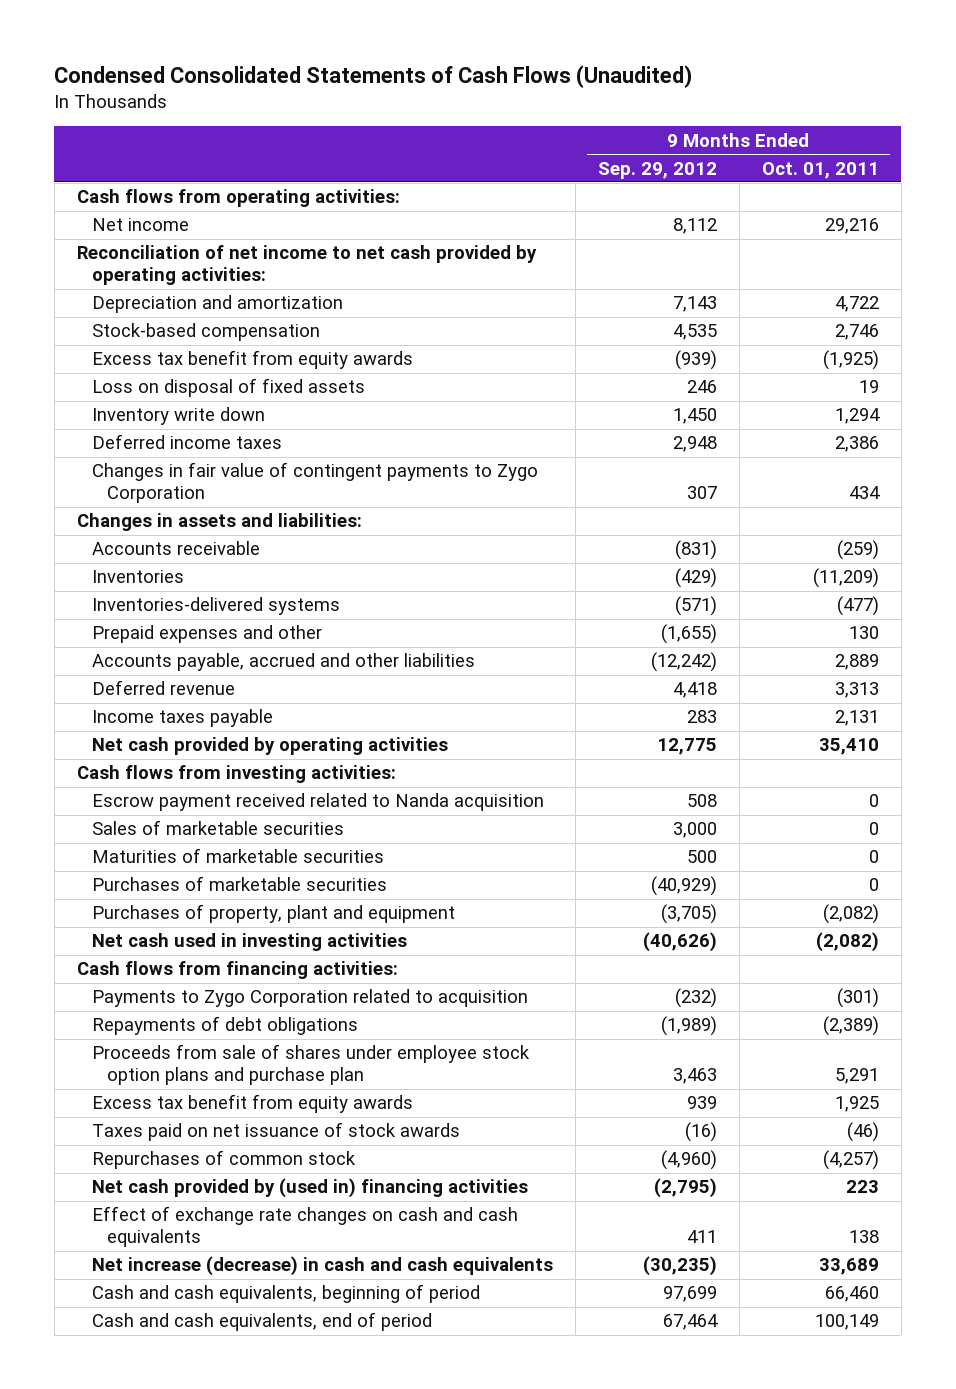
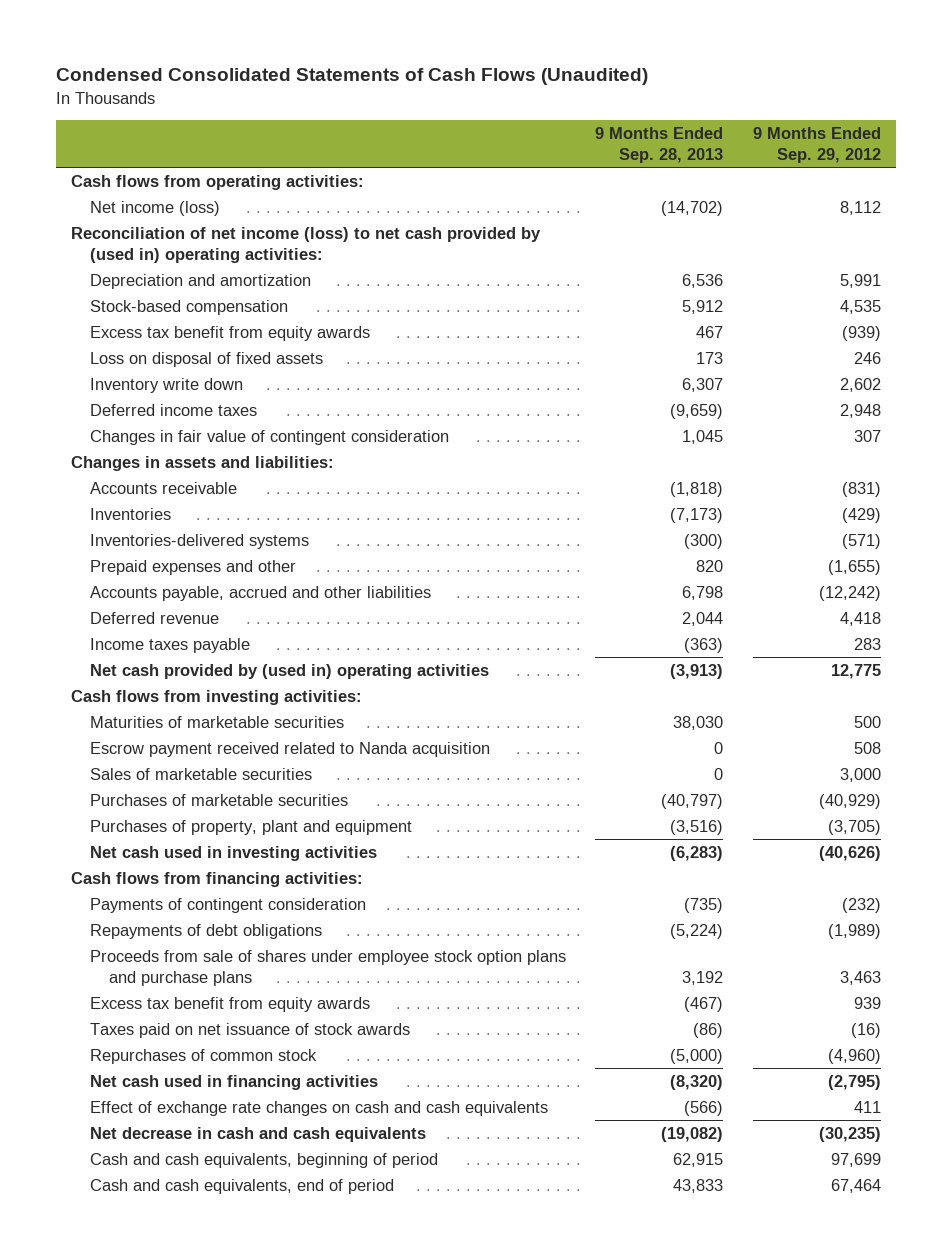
[761,161,879,179] Oct. 01, 2011 -> none
none -> [595,126,724,163] 9 Months Ended Sep. 28, 2013
[91,218,189,232] Net income -> [89,200,220,216] Net income (loss)
[76,245,537,286] Reconciliation of net income to net cash provided by operating activities: -> [70,226,541,263] Reconciliation of net income (loss) to net cash provided by (used in) operating activities:
[672,296,717,313] 7,143 -> [840,273,882,288] 5,991
[672,408,717,425] 1,450 -> [840,377,882,392] 2,602
[91,462,538,504] Changes in fair value of contingent payments to Zygo Corporation -> [89,429,449,445] Changes in fair value of contingent consideration
[91,737,448,756] Net cash provided by operating activities -> [89,663,489,679] Net cash provided by (used in) operating activities
[91,848,384,864] Maturities of marketable securities -> [89,715,344,728] Maturities of marketable securities
[91,989,528,1008] Payments to Zygo Corporation related to acquisition -> [89,897,366,913] Payments of contingent consideration
[91,1044,530,1086] Proceeds from sale of shares under employee stock option plans and purchase plan -> [89,949,566,986] Proceeds from sale of shares under employee stock option plans and purchase plans
[91,1178,528,1199] Net cash provided by (used in) financing activities -> [89,1074,378,1090] Net cash used in financing activities
[91,1256,553,1277] Net increase (decrease) in cash and cash equivalents -> [89,1126,426,1142] Net decrease in cash and cash equivalents

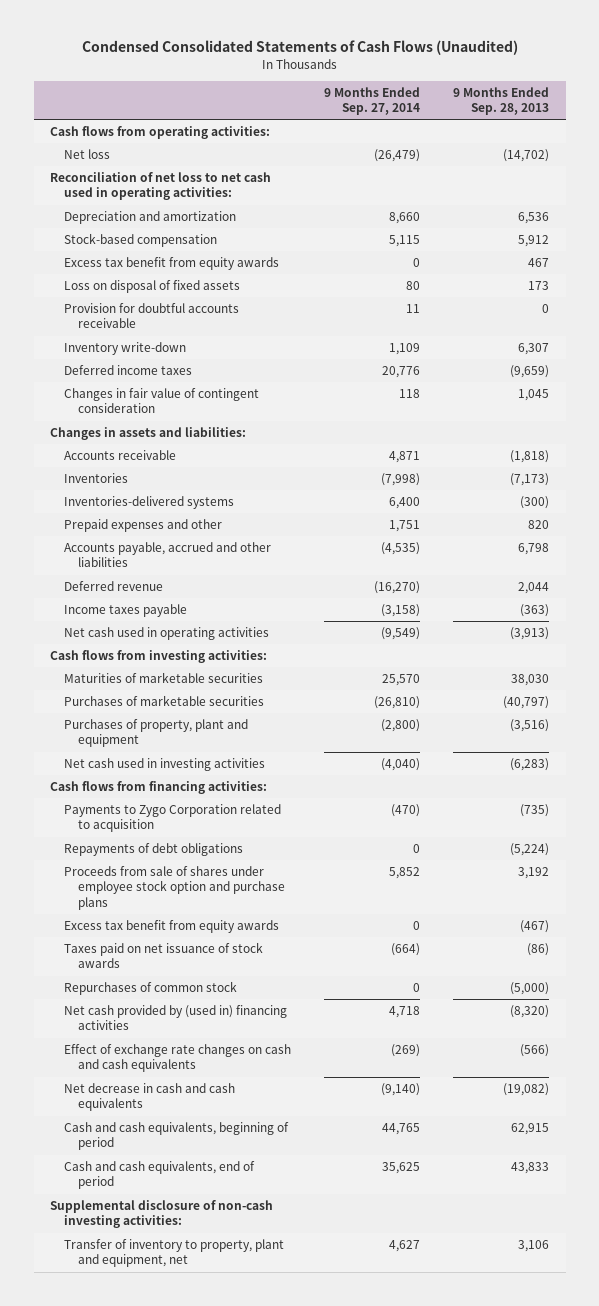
[753,126,882,163] 9 Months Ended Sep. 29, 2012 -> none
none -> [324,86,421,116] 9 Months Ended Sep. 27, 2014
[89,200,220,216] Net income (loss) -> [63,149,110,160] Net loss
[70,226,541,263] Reconciliation of net income (loss) to net cash provided by (used in) operating activities: -> [50,172,272,201] Reconciliation of net loss to net cash used in operating activities:
none -> [63,303,239,329] Provision for doubtful accounts receivable
[89,377,243,393] Inventory write down -> [63,342,186,356] Inventory write-down
[89,663,489,679] Net cash provided by (used in) operating activities -> [63,627,269,641] Net cash used in operating activities
[89,741,490,757] Escrow payment received related to Nanda acquisition -> none
[89,767,312,780] Sales of marketable securities -> none
[89,897,366,913] Payments of contingent consideration -> [63,804,281,833] Payments to Zygo Corporation related to acquisition
[89,949,566,986] Proceeds from sale of shares under employee stock option plans and purchase plans -> [63,866,285,910] Proceeds from sale of shares under employee stock option and purchase plans
[89,1074,378,1090] Net cash used in financing activities -> [63,1005,287,1031] Net cash provided by (used in) financing activities
none -> [50,1200,274,1229] Supplemental disclosure of non-cash investing activities:
none -> [63,1239,284,1268] Transfer of inventory to property, plant and equipment, net

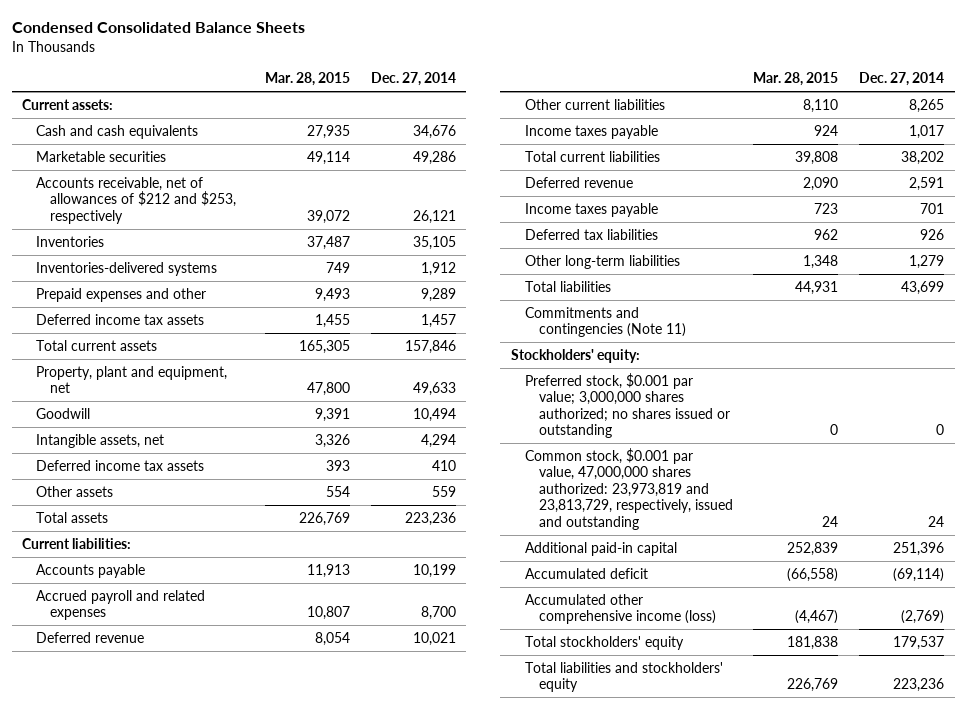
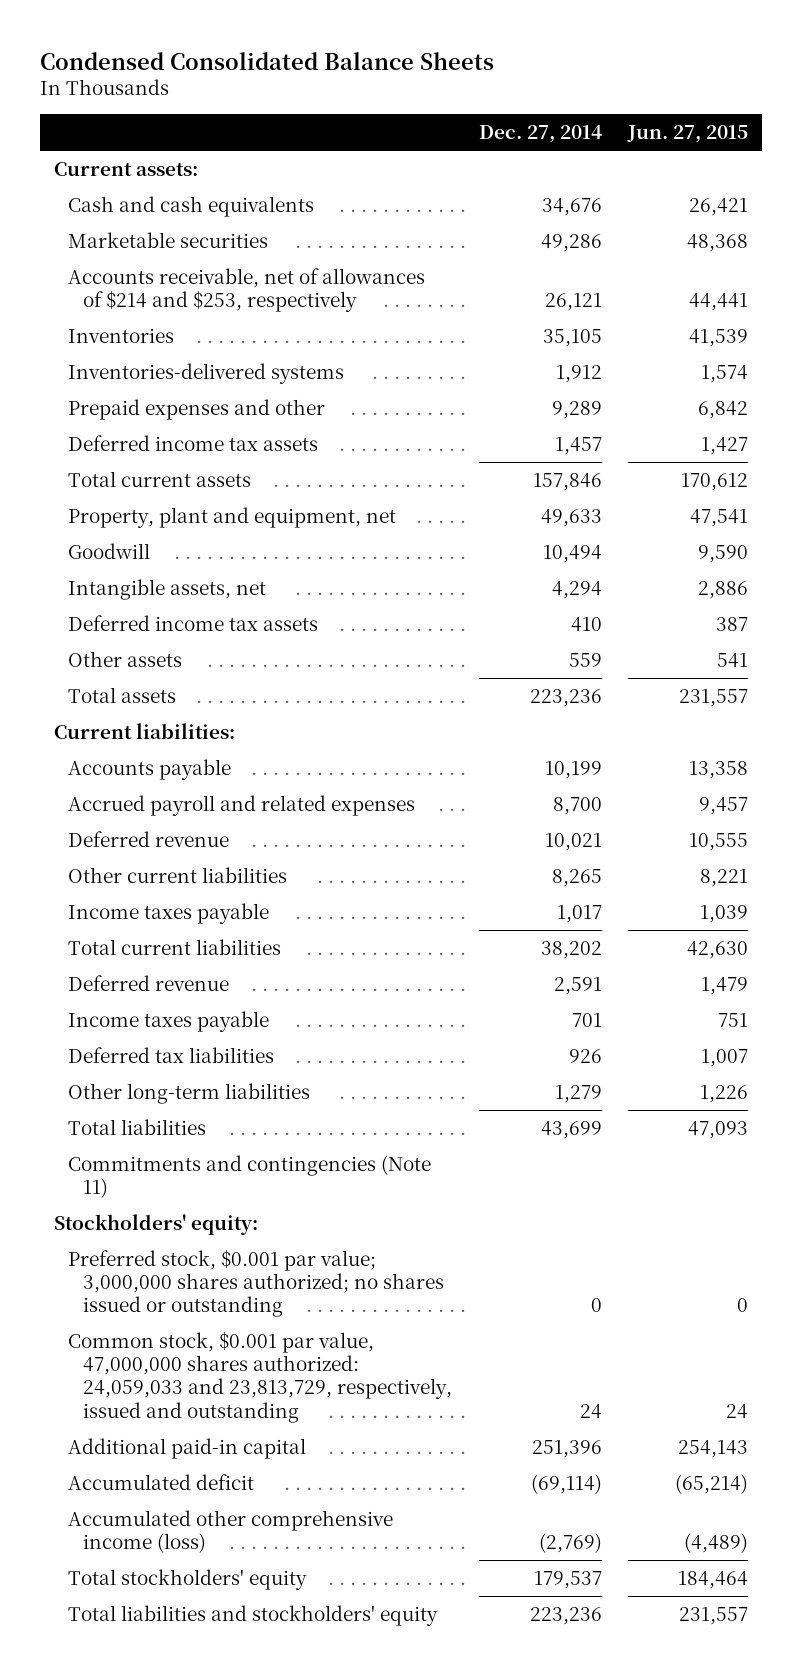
[264,72,350,87] Mar. 28, 2015 -> none
none -> [627,125,749,144] Jun. 27, 2015
[35,176,236,224] Accounts receivable, net of allowances of $212 and $253, respectively -> [68,267,426,313] Accounts receivable, net of allowances of $214 and $253, respectively
[524,447,733,530] Common stock, $0.001 par value, 47,000,000 shares authorized: 23,973,819 and 23,813,729, respectively, issued and outstanding -> [68,1331,453,1423] Common stock, $0.001 par value, 47,000,000 shares authorized: 24,059,033 and 23,813,729, respectively, issued and outstanding

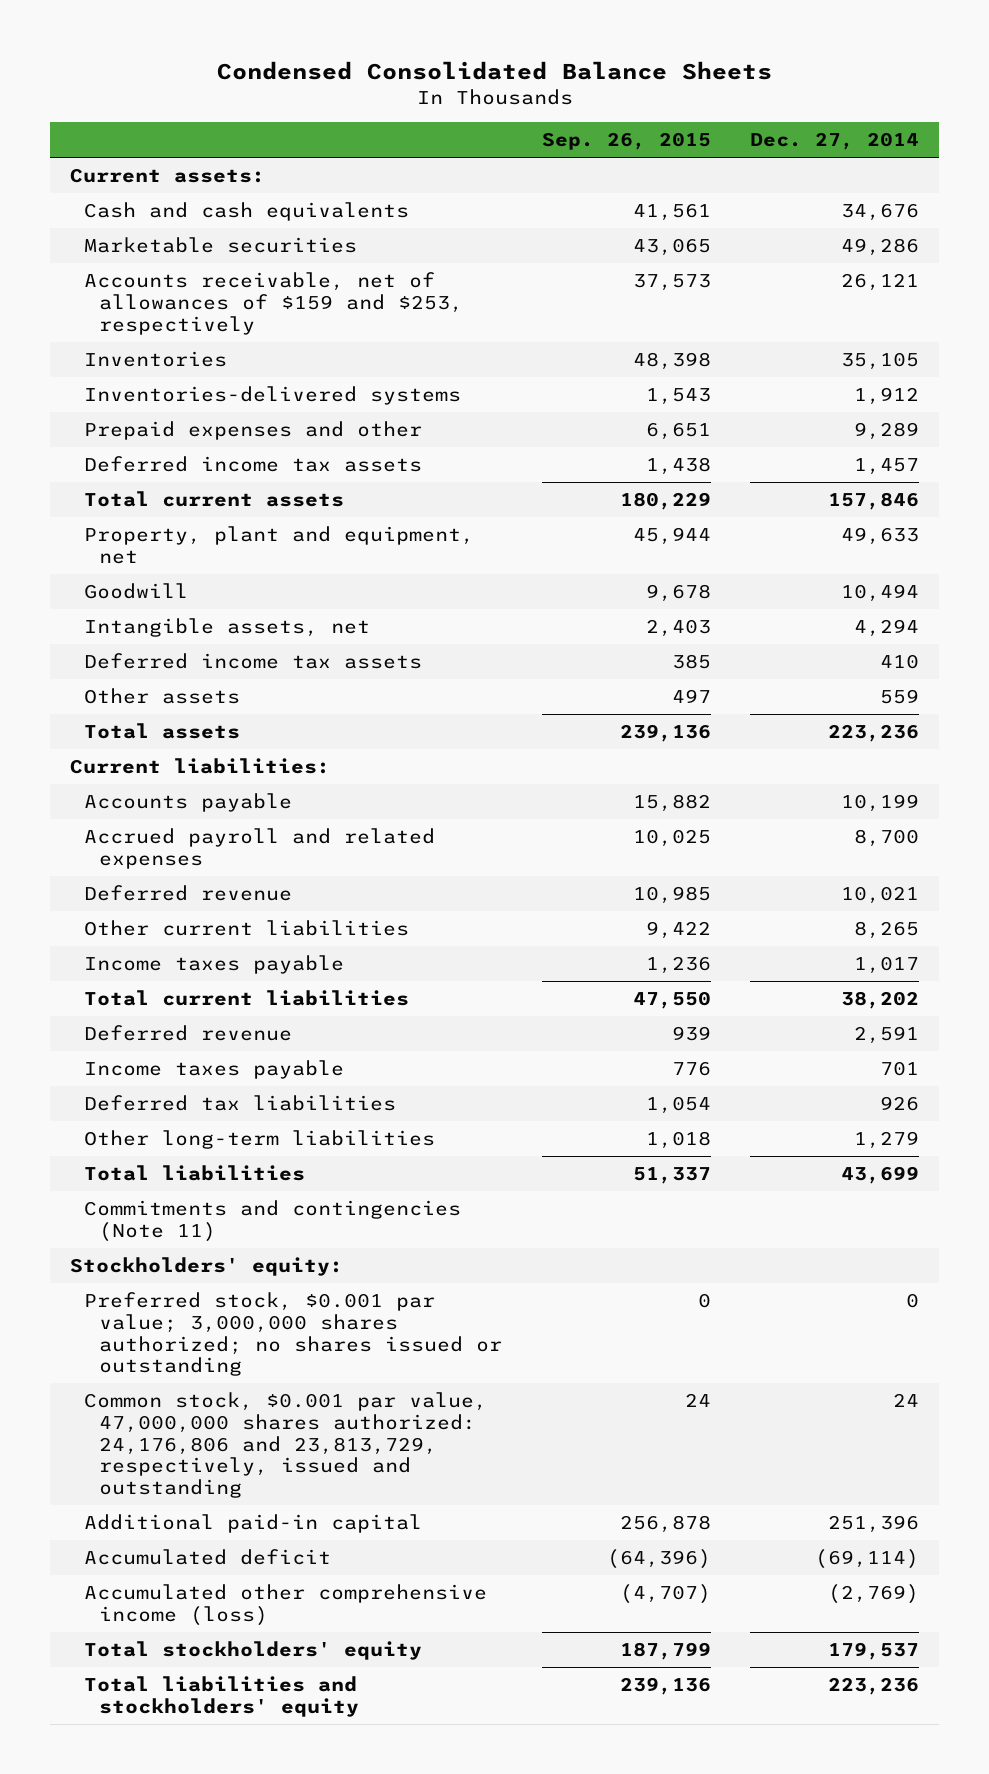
[627,125,749,144] Jun. 27, 2015 -> none
none -> [541,132,711,151] Sep. 26, 2015
[68,267,426,313] Accounts receivable, net of allowances of $214 and $253, respectively -> [84,272,463,335] Accounts receivable, net of allowances of $159 and $253, respectively
[68,1331,453,1423] Common stock, $0.001 par value, 47,000,000 shares authorized: 24,059,033 and 23,813,729, respectively, issued and outstanding -> [84,1392,488,1499] Common stock, $0.001 par value, 47,000,000 shares authorized: 24,176,806 and 23,813,729, respectively, issued and outstanding

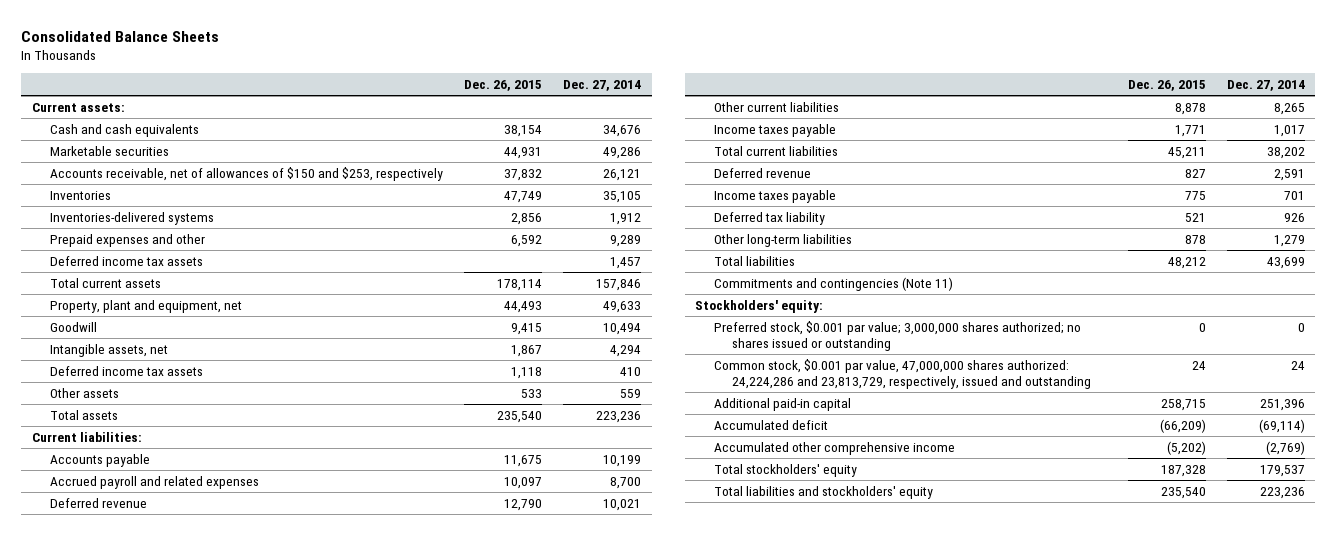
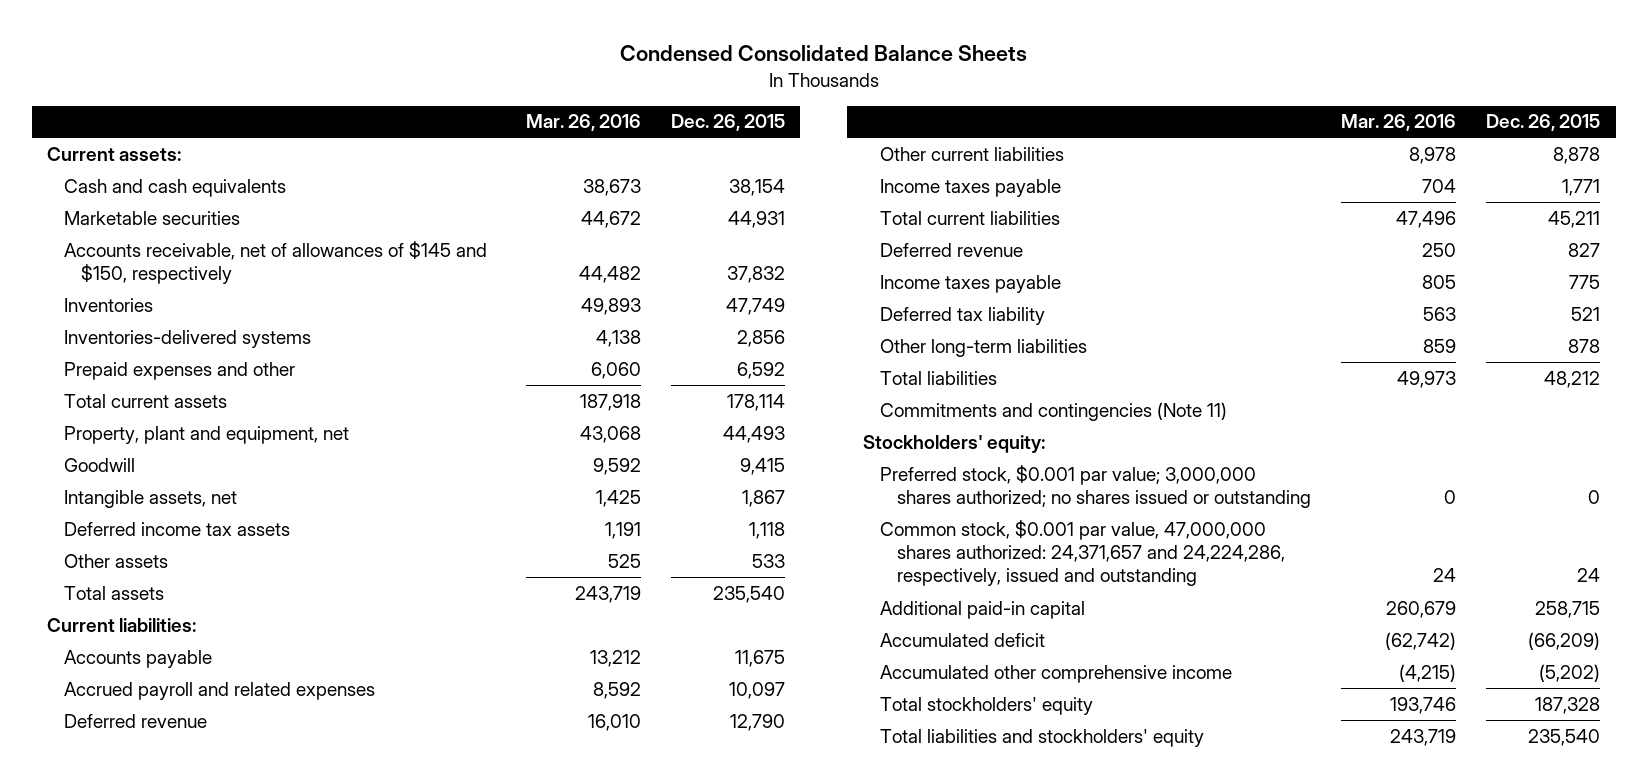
[21,31,220,43] Consolidated Balance Sheets -> [619,45,1027,62] Condensed Consolidated Balance Sheets
[563,80,642,92] Dec. 27, 2014 -> none
none -> [525,114,641,132] Mar. 26, 2016
[49,166,443,181] Accounts receivable, net of allowances of $150 and $253, respectively -> [64,240,488,285] Accounts receivable, net of allowances of $145 and $150, respectively
[49,255,203,266] Deferred income tax assets -> none
[713,358,1091,389] Common stock, $0.001 par value, 47,000,000 shares authorized: 24,224,286 and 23,813,729, respectively, issued and outstanding -> [879,519,1285,587] Common stock, $0.001 par value, 47,000,000 shares authorized: 24,371,657 and 24,224,286, respectively, issued and outstanding

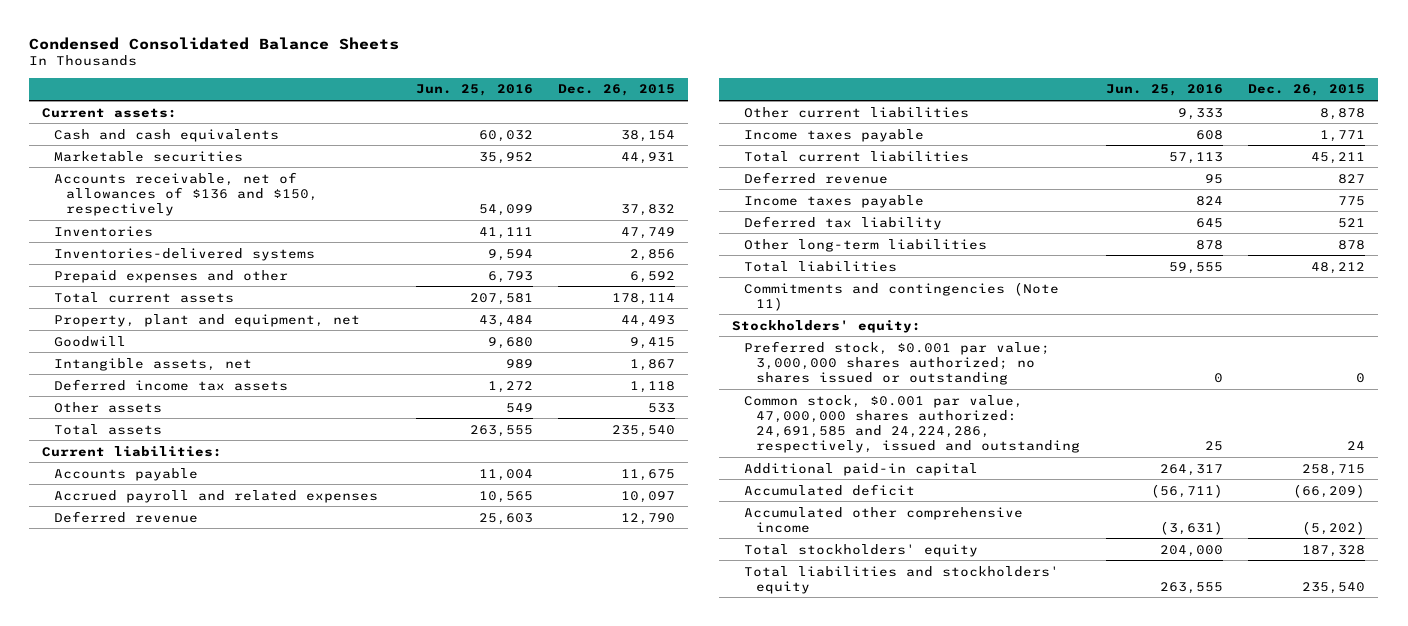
[525,114,641,132] Mar. 26, 2016 -> none
none -> [415,84,533,97] Jun. 25, 2016
[64,240,488,285] Accounts receivable, net of allowances of $145 and $150, respectively -> [54,171,318,216] Accounts receivable, net of allowances of $136 and $150, respectively
[879,519,1285,587] Common stock, $0.001 par value, 47,000,000 shares authorized: 24,371,657 and 24,224,286, respectively, issued and outstanding -> [744,394,1080,453] Common stock, $0.001 par value, 47,000,000 shares authorized: 24,691,585 and 24,224,286, respectively, issued and outstanding

